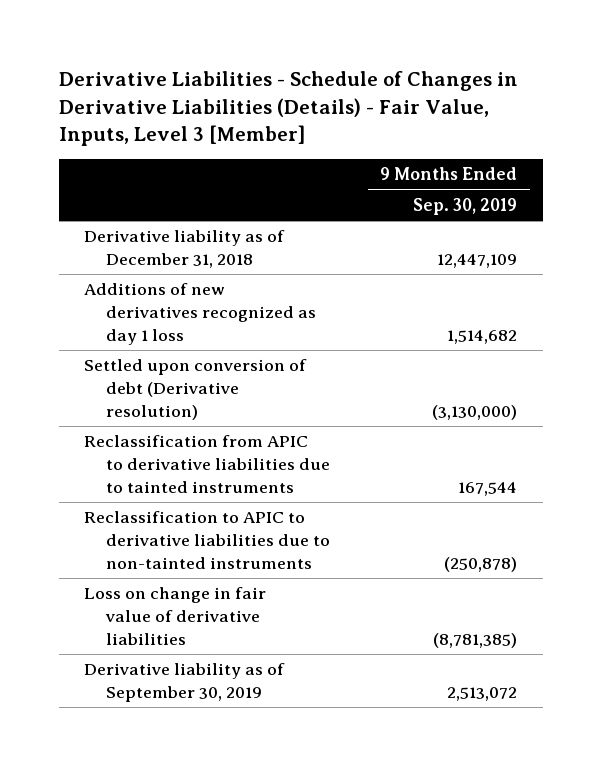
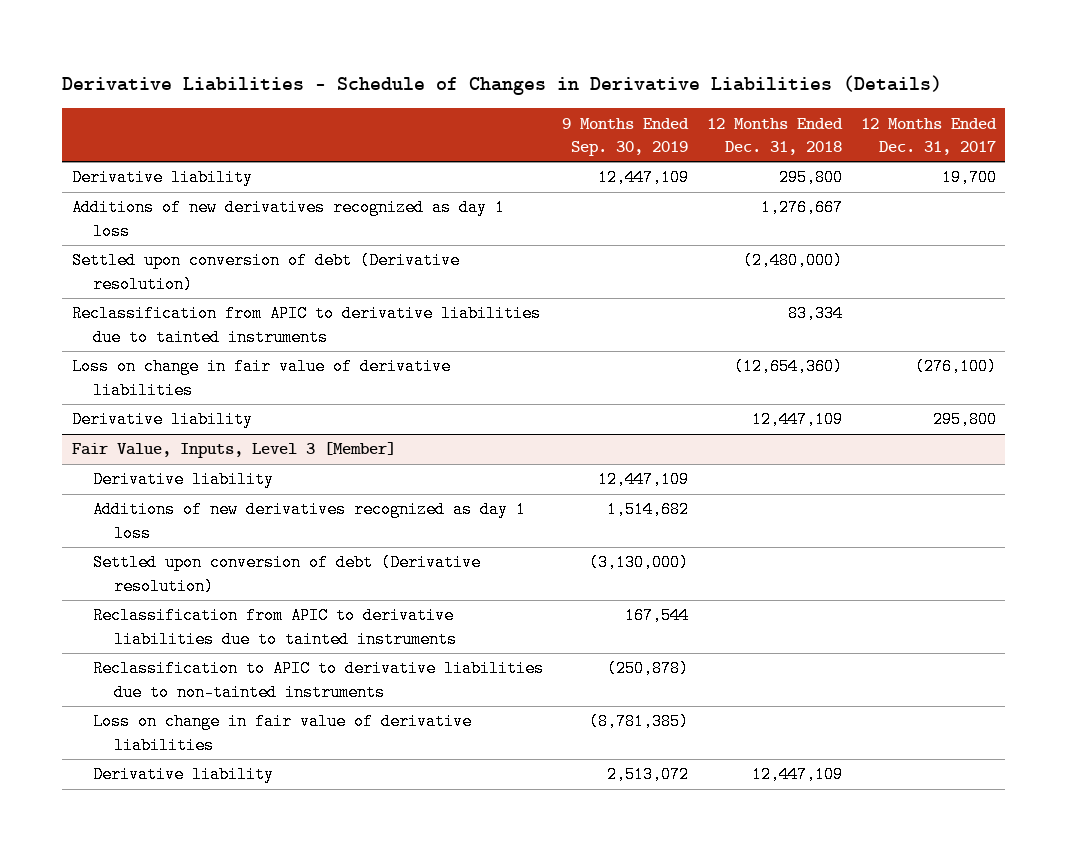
[59,71,519,147] Derivative Liabilities - Schedule of Changes in Derivative Liabilities (Details) - Fair Value, Inputs, Level 3 [Member] -> [62,75,943,96] Derivative Liabilities - Schedule of Changes in Derivative Liabilities (Details)
none -> [706,117,843,156] 12 Months Ended Dec. 31, 2018
none -> [860,117,997,156] 12 Months Ended Dec. 31, 2017
[84,230,286,269] Derivative liability as of December 31, 2018 -> [71,169,253,187] Derivative liability
none -> [71,199,505,240] Additions of new derivatives recognized as day 1 loss
none -> [71,252,460,293] Settled upon conversion of debt (Derivative resolution)
none -> [71,305,541,346] Reclassification from APIC to derivative liabilities due to tainted instruments
none -> [71,358,451,399] Loss on change in fair value of derivative liabilities
none -> [71,411,253,429] Derivative liability
none -> [71,442,396,459] Fair Value, Inputs, Level 3 [Member]
none -> [92,471,274,489] Derivative liability
[84,663,286,703] Derivative liability as of September 30, 2019 -> [92,766,274,784] Derivative liability

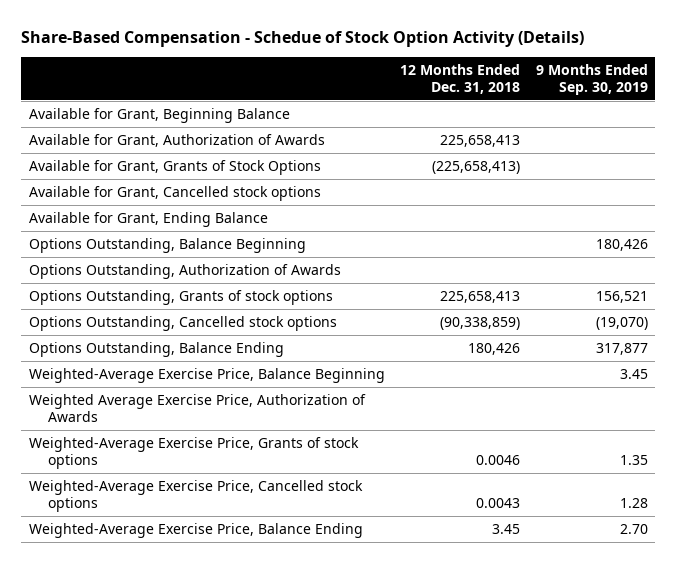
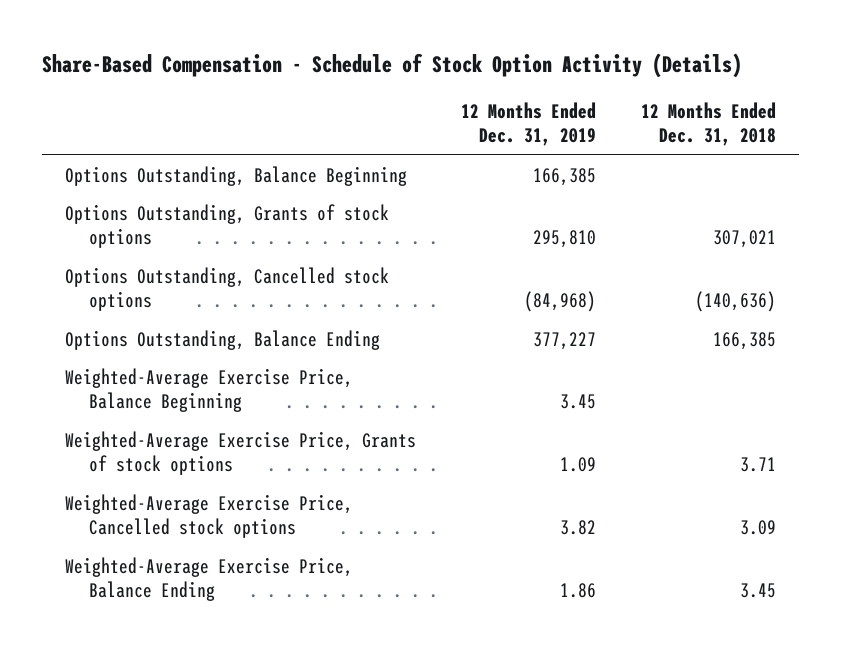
[21,30,585,47] Share-Based Compensation - Schedue of Stock Option Activity (Details) -> [41,53,742,79] Share-Based Compensation - Schedule of Stock Option Activity (Details)
[535,63,648,95] 9 Months Ended Sep. 30, 2019 -> none
none -> [460,102,596,147] 12 Months Ended Dec. 31, 2019
[28,108,290,124] Available for Grant, Beginning Balance -> none
[28,134,325,148] Available for Grant, Authorization of Awards -> none
[28,160,321,176] Available for Grant, Grants of Stock Options -> none
[28,186,321,202] Available for Grant, Cancelled stock options -> none
[28,212,268,228] Available for Grant, Ending Balance -> none
[28,264,341,280] Options Outstanding, Authorization of Awards -> none
[440,291,521,304] 225,658,413 -> [713,230,777,249] 307,021
[440,317,521,331] (90,338,859) -> [695,291,777,313] (140,636)
[468,343,521,356] 180,426 -> [713,332,777,351] 166,385
[28,394,366,422] Weighted Average Exercise Price, Authorization of Awards -> none
[476,454,521,465] 0.0046 -> [740,457,777,473] 3.71
[476,497,521,508] 0.0043 -> [740,520,777,536] 3.09

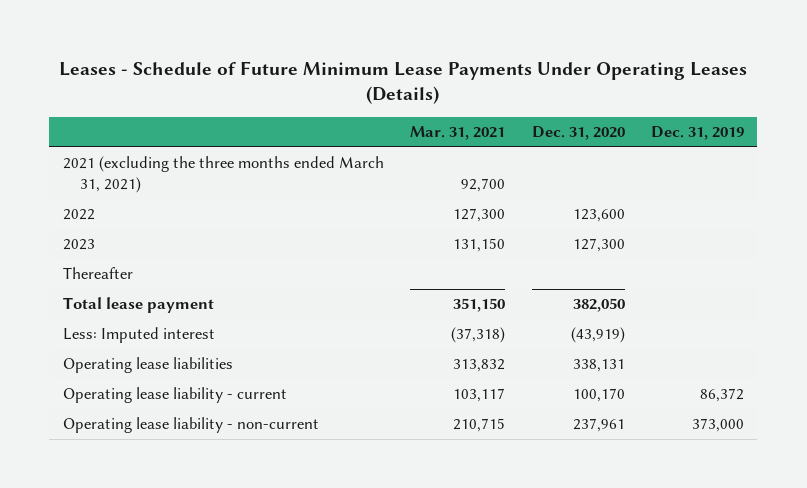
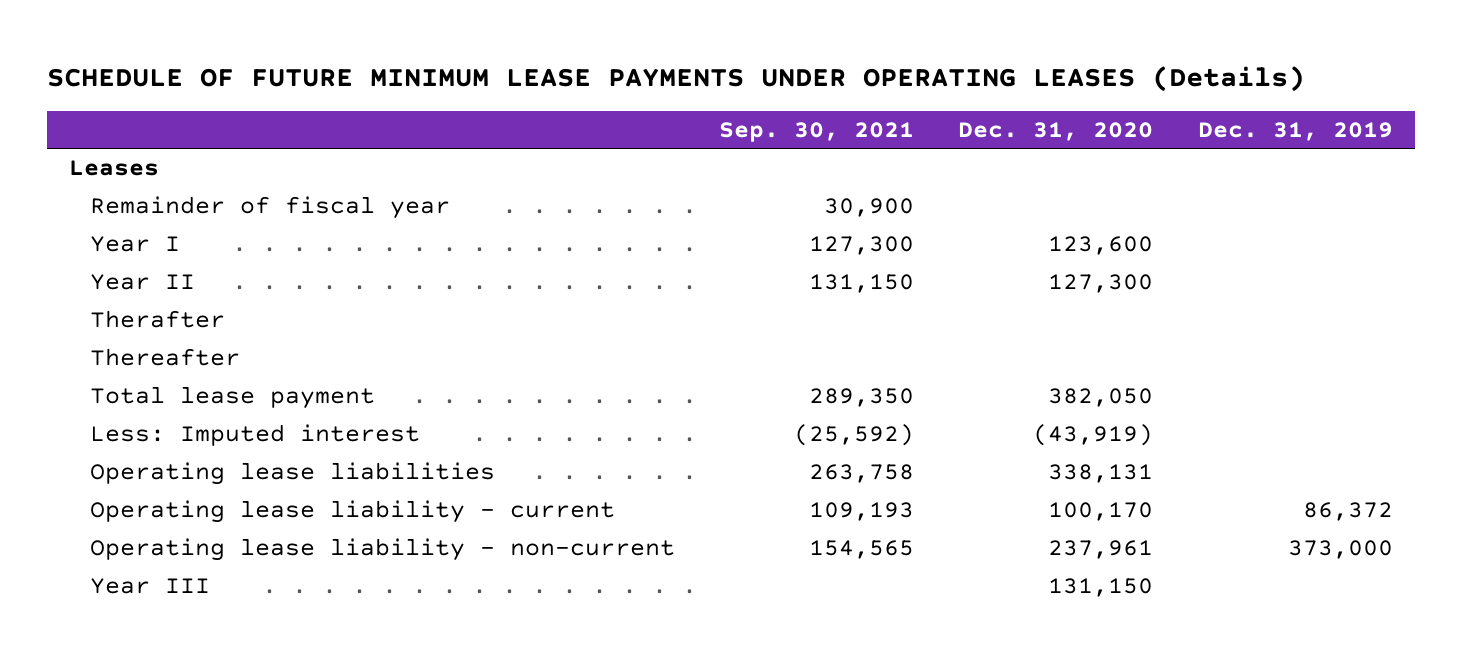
[59,60,748,105] Leases - Schedule of Future Minimum Lease Payments Under Operating Leases (Details) -> [46,65,1305,92] SCHEDULE OF FUTURE MINIMUM LEASE PAYMENTS UNDER OPERATING LEASES (Details)
[410,126,506,141] Mar. 31, 2021 -> none
none -> [719,121,915,142] Sep. 30, 2021
none -> [69,160,160,177] Leases
[62,156,384,194] 2021 (excluding the three months ended March 31, 2021) -> [89,196,450,220] Remainder of fiscal year
[62,209,95,221] 2022 -> [89,236,180,253] Year I
[62,239,95,251] 2023 -> [89,274,195,291] Year II
none -> [89,310,225,329] Therafter
none -> [89,578,210,595] Year III

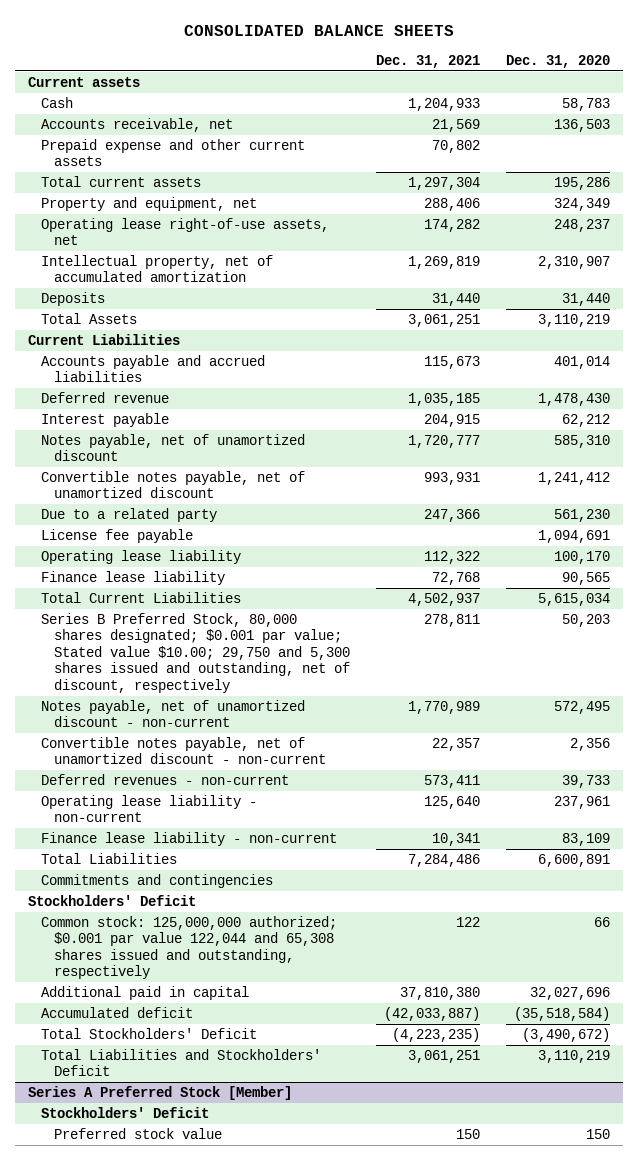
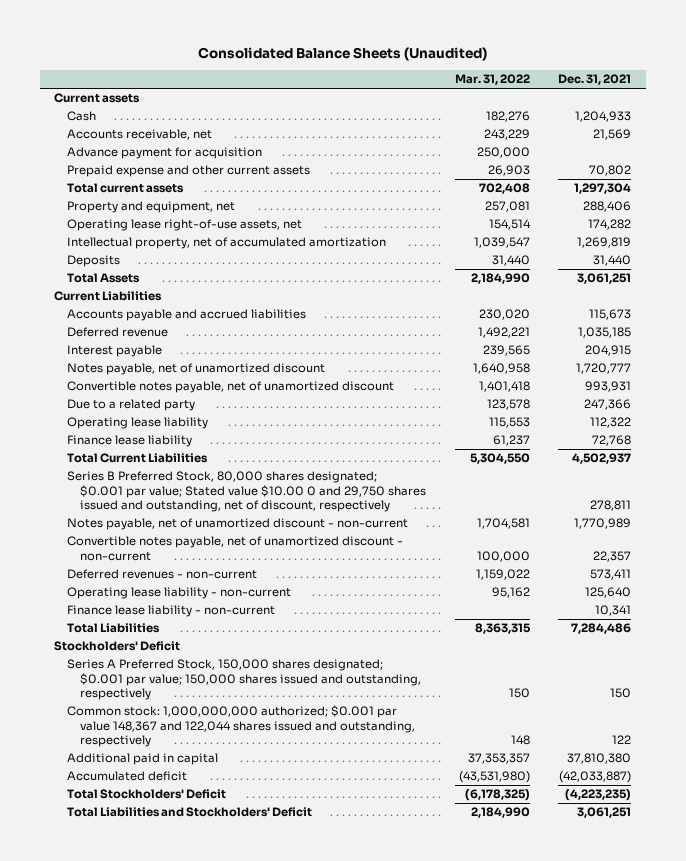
[184,25,455,37] CONSOLIDATED BALANCE SHEETS -> [197,47,487,62] Consolidated Balance Sheets (Unaudited)
[506,54,611,68] Dec. 31, 2020 -> none
none -> [454,74,530,86] Mar. 31, 2022
none -> [67,147,263,160] Advance payment for acquisition
[41,528,194,543] License fee payable -> none
[41,612,351,693] Series B Preferred Stock, 80,000 shares designated; $0.001 par value; Stated value $10.00; 29,750 and 5,300 shares issued and outstanding, net of discount, respectively -> [67,471,427,512] Series B Preferred Stock, 80,000 shares designated; $0.001 par value; Stated value $10.00 0 and 29,750 shares issued and outstanding, net of discount, respectively
[41,873,274,888] Commitments and contingencies -> none
none -> [67,659,422,700] Series A Preferred Stock, 150,000 shares designated; $0.001 par value; 150,000 shares issued and outstanding, respectively
[41,915,338,980] Common stock: 125,000,000 authorized; $0.001 par value 122,044 and 65,308 shares issued and outstanding, respectively -> [67,705,416,747] Common stock: 1,000,000,000 authorized; $0.001 par value 148,367 and 122,044 shares issued and outstanding, respectively
[27,1085,292,1100] Series A Preferred Stock [Member] -> none
[41,1106,210,1118] Stockholders' Deficit -> none
[54,1127,223,1139] Preferred stock value -> none

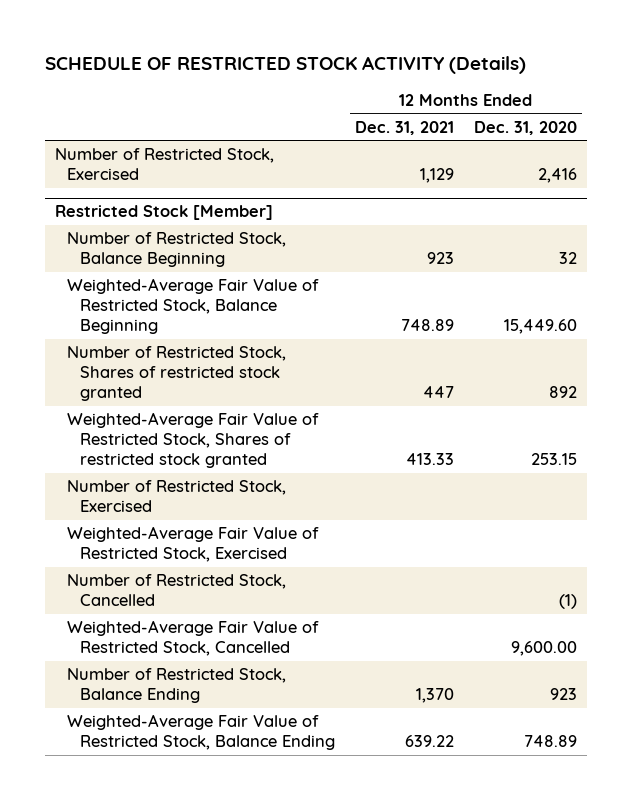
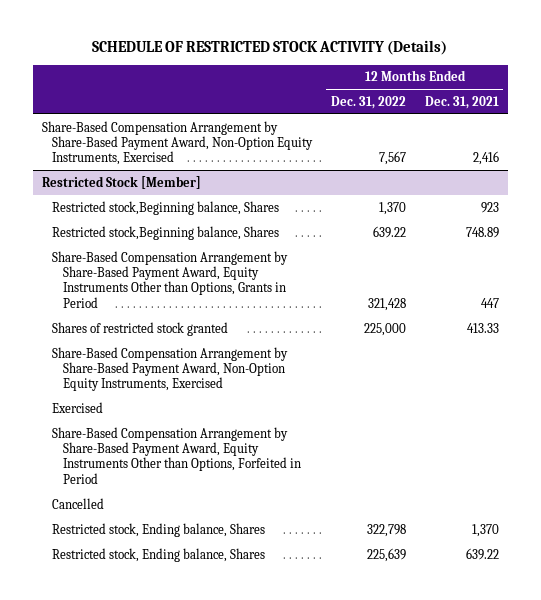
[474,120,578,135] Dec. 31, 2020 -> none
none -> [330,95,406,109] Dec. 31, 2022
[55,148,275,181] Number of Restricted Stock, Exercised -> none
none -> [42,120,314,166] Share-Based Compensation Arrangement by Share-Based Payment Award, Non-Option Equity Instruments, Exercised
[67,526,320,563] Weighted-Average Fair Value of Restricted Stock, Exercised -> none
[67,232,287,268] Number of Restricted Stock, Balance Beginning -> [52,200,280,215] Restricted stock,Beginning balance, Shares
[67,278,320,335] Weighted-Average Fair Value of Restricted Stock, Balance Beginning -> [52,225,280,240] Restricted stock,Beginning balance, Shares
[67,346,287,402] Number of Restricted Stock, Shares of restricted stock granted -> [52,250,289,308] Share-Based Compensation Arrangement by Share-Based Payment Award, Equity Instruments Other than Options, Grants in Period
[67,412,320,469] Weighted-Average Fair Value of Restricted Stock, Shares of restricted stock granted -> [52,321,229,336] Shares of restricted stock granted
[67,480,287,513] Number of Restricted Stock, Exercised -> [52,346,289,392] Share-Based Compensation Arrangement by Share-Based Payment Award, Non-Option Equity Instruments, Exercised
none -> [52,401,104,413] Exercised
[67,574,287,607] Number of Restricted Stock, Cancelled -> [52,426,301,484] Share-Based Compensation Arrangement by Share-Based Payment Award, Equity Instruments Other than Options, Forfeited in Period
[67,620,320,657] Weighted-Average Fair Value of Restricted Stock, Cancelled -> [52,497,105,509] Cancelled
[67,668,287,704] Number of Restricted Stock, Balance Ending -> [52,522,266,537] Restricted stock, Ending balance, Shares
[67,714,335,751] Weighted-Average Fair Value of Restricted Stock, Balance Ending -> [52,547,266,562] Restricted stock, Ending balance, Shares

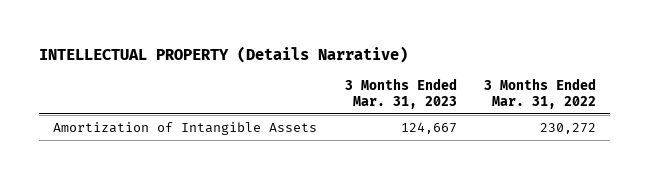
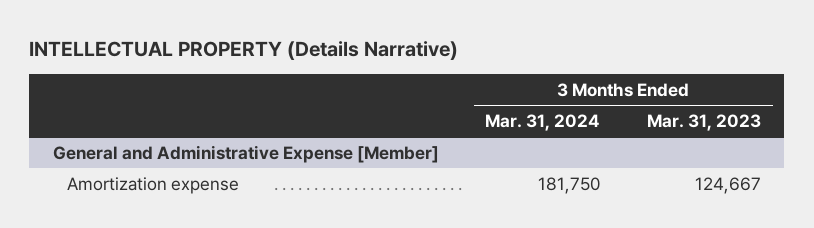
[484,77,597,109] 3 Months Ended Mar. 31, 2022 -> none
none -> [485,113,601,131] Mar. 31, 2024
none -> [52,144,439,163] General and Administrative Expense [Member]
[53,121,318,135] Amortization of Intangible Assets -> [66,176,239,194] Amortization expense

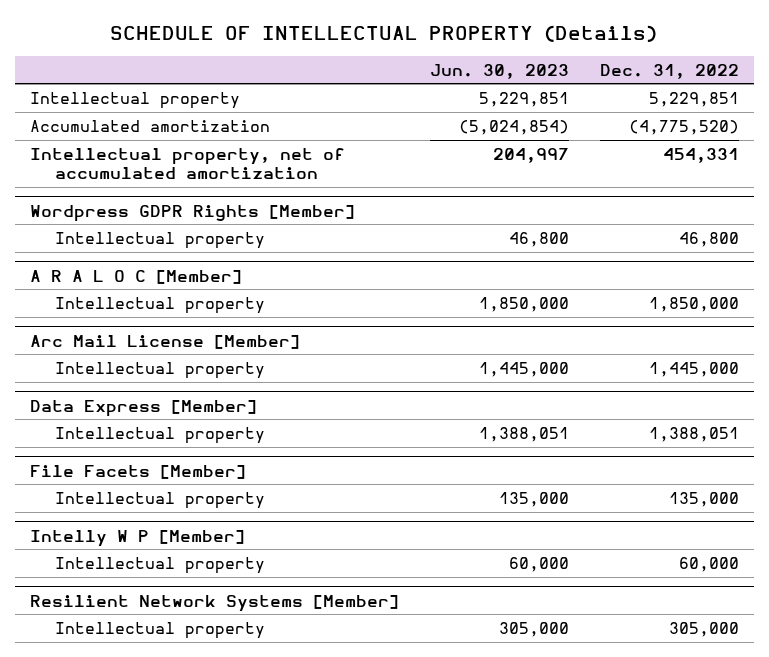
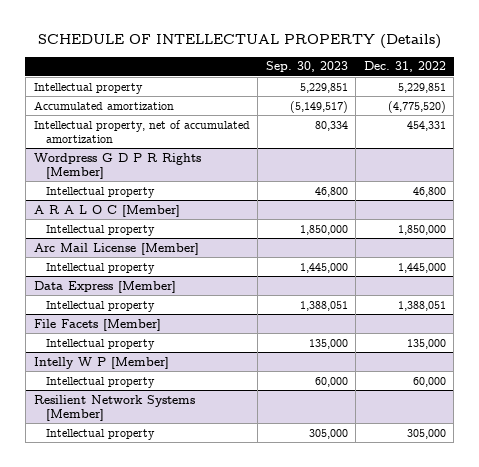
[429,63,569,79] Jun. 30, 2023 -> none
none -> [265,61,348,73] Sep. 30, 2023
[30,204,356,222] Wordpress GDPR Rights [Member] -> [33,152,201,180] Wordpress G D P R Rights [Member]

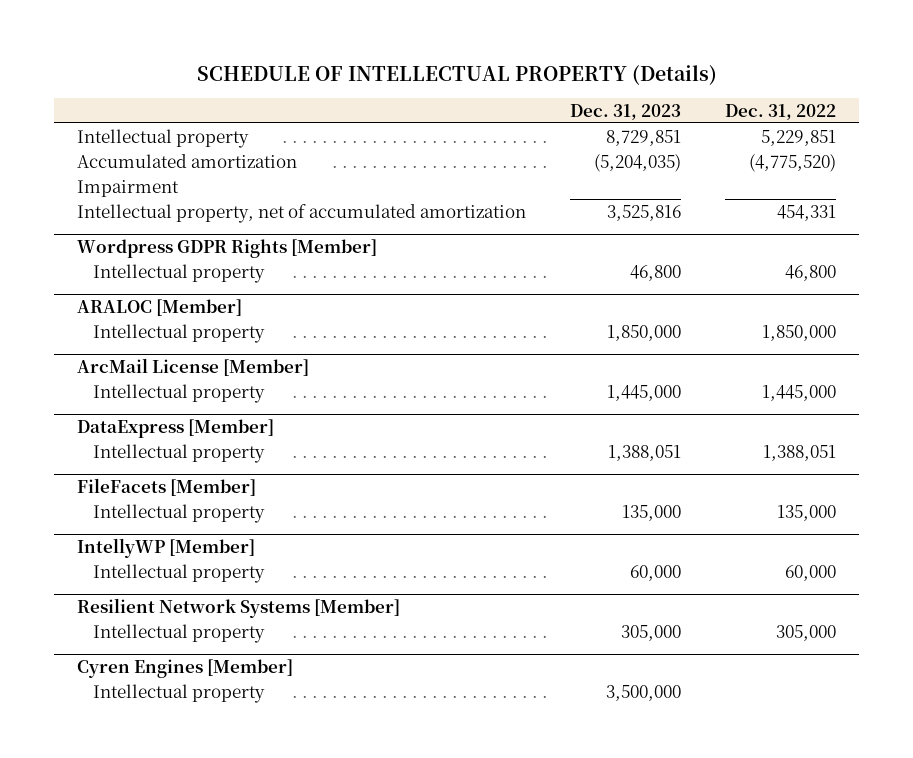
[265,61,348,73] Sep. 30, 2023 -> none
none -> [570,103,682,120] Dec. 31, 2023
none -> [76,179,179,197] Impairment
[33,152,201,180] Wordpress G D P R Rights [Member] -> [76,238,377,258] Wordpress GDPR Rights [Member]
[33,204,180,217] A R A L O C [Member] -> [76,298,242,316] ARALOC [Member]
[33,242,199,255] Arc Mail License [Member] -> [76,357,309,376] ArcMail License [Member]
[33,280,176,293] Data Express [Member] -> [76,418,274,438] DataExpress [Member]
[33,318,161,331] File Facets [Member] -> [76,477,256,496] FileFacets [Member]
[33,356,169,369] Intelly W P [Member] -> [76,537,255,558] IntellyWP [Member]
none -> [76,658,293,678] Cyren Engines [Member]
none -> [92,683,265,703] Intellectual property

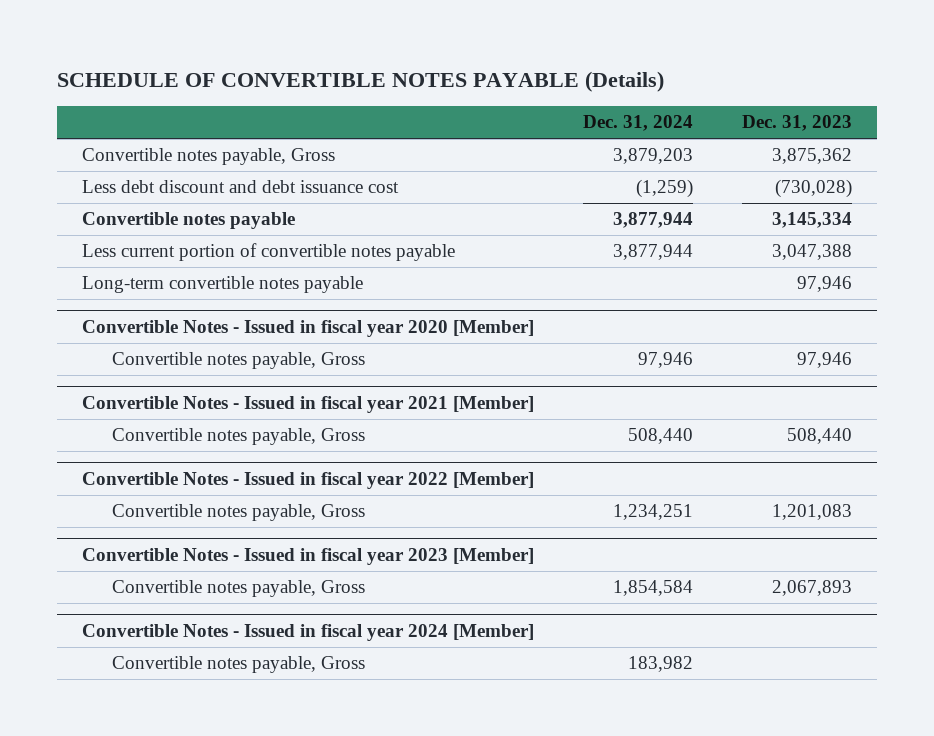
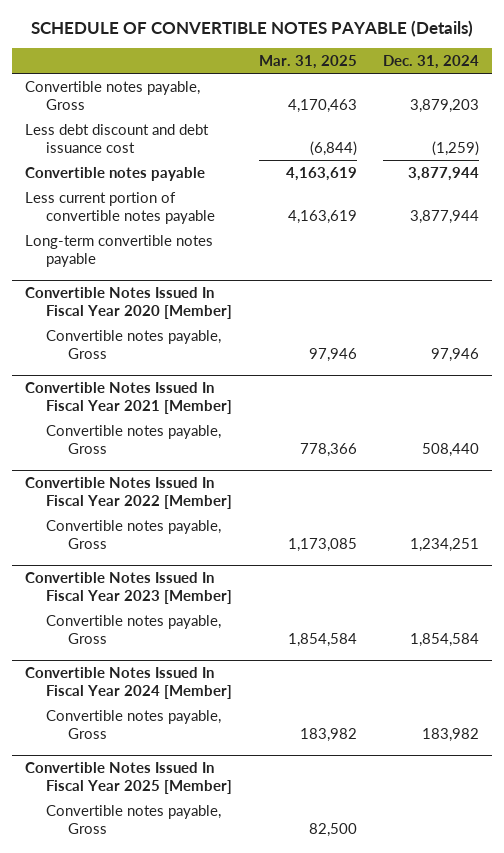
[742,115,853,132] Dec. 31, 2023 -> none
none -> [258,55,357,70] Mar. 31, 2025
[81,319,534,337] Convertible Notes - Issued in fiscal year 2020 [Member] -> [24,286,233,320] Convertible Notes Issued In Fiscal Year 2020 [Member]
[81,395,534,413] Convertible Notes - Issued in fiscal year 2021 [Member] -> [24,381,233,415] Convertible Notes Issued In Fiscal Year 2021 [Member]
[81,471,534,489] Convertible Notes - Issued in fiscal year 2022 [Member] -> [24,476,233,510] Convertible Notes Issued In Fiscal Year 2022 [Member]
[81,547,534,565] Convertible Notes - Issued in fiscal year 2023 [Member] -> [24,571,233,605] Convertible Notes Issued In Fiscal Year 2023 [Member]
[81,623,534,641] Convertible Notes - Issued in fiscal year 2024 [Member] -> [24,666,233,700] Convertible Notes Issued In Fiscal Year 2024 [Member]
none -> [24,761,233,795] Convertible Notes Issued In Fiscal Year 2025 [Member]
none -> [46,804,222,834] Convertible notes payable, Gross

